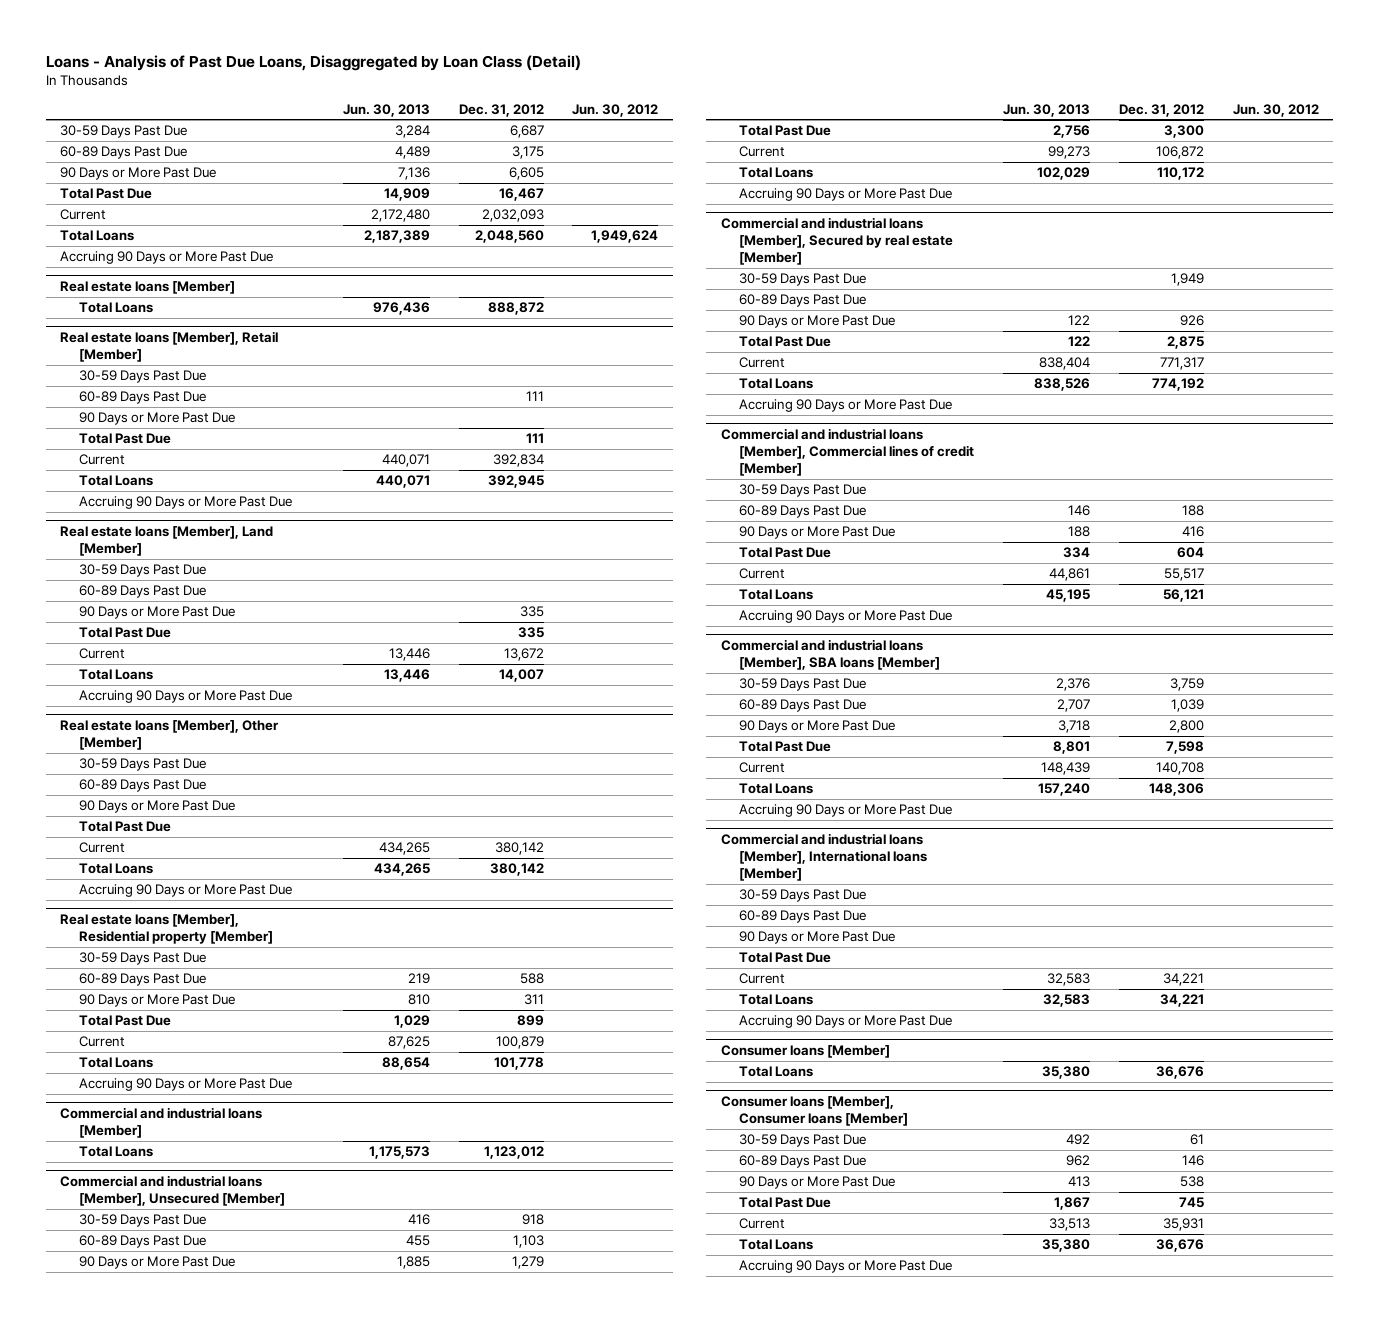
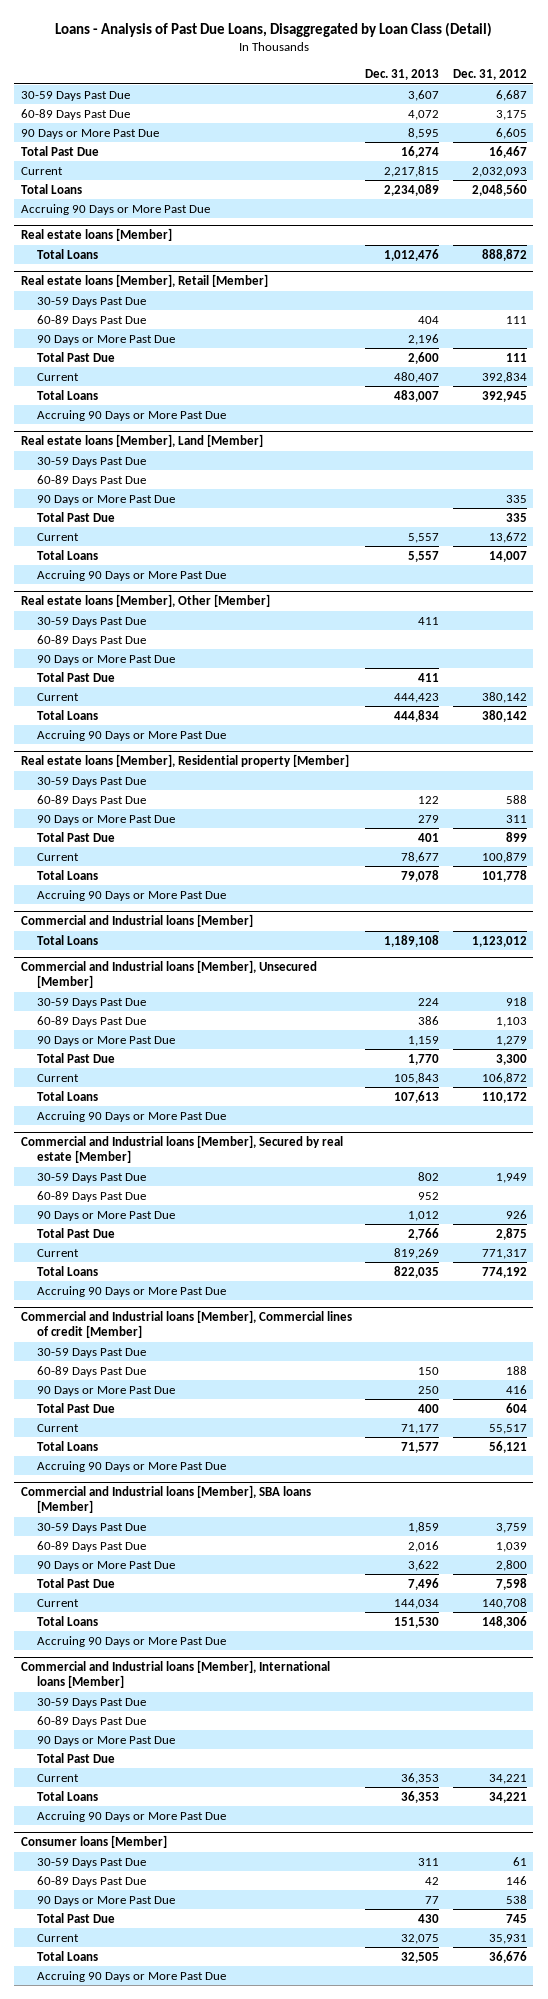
[342,103,430,117] Jun. 30, 2013 -> none
[572,103,659,117] Jun. 30, 2012 -> none
none -> [365,68,440,80] Dec. 31, 2013
[60,1106,263,1139] Commercial and industrial loans [Member] -> [21,914,254,928] Commercial and Industrial loans [Member]
[60,1174,285,1207] Commercial and industrial loans [Member], Unsecured [Member] -> [21,960,318,989] Commercial and Industrial loans [Member], Unsecured [Member]
[720,216,954,266] Commercial and industrial loans [Member], Secured by real estate [Member] -> [21,1135,344,1164] Commercial and Industrial loans [Member], Secured by real estate [Member]
[720,427,975,477] Commercial and industrial loans [Member], Commercial lines of credit [Member] -> [21,1310,353,1339] Commercial and Industrial loans [Member], Commercial lines of credit [Member]
[720,638,941,671] Commercial and industrial loans [Member], SBA loans [Member] -> [21,1485,312,1514] Commercial and Industrial loans [Member], SBA loans [Member]
[720,832,928,882] Commercial and industrial loans [Member], International loans [Member] -> [21,1660,331,1689] Commercial and Industrial loans [Member], International loans [Member]
[739,1066,814,1078] Total Loans -> none
[720,1095,909,1127] Consumer loans [Member], Consumer loans [Member] -> none

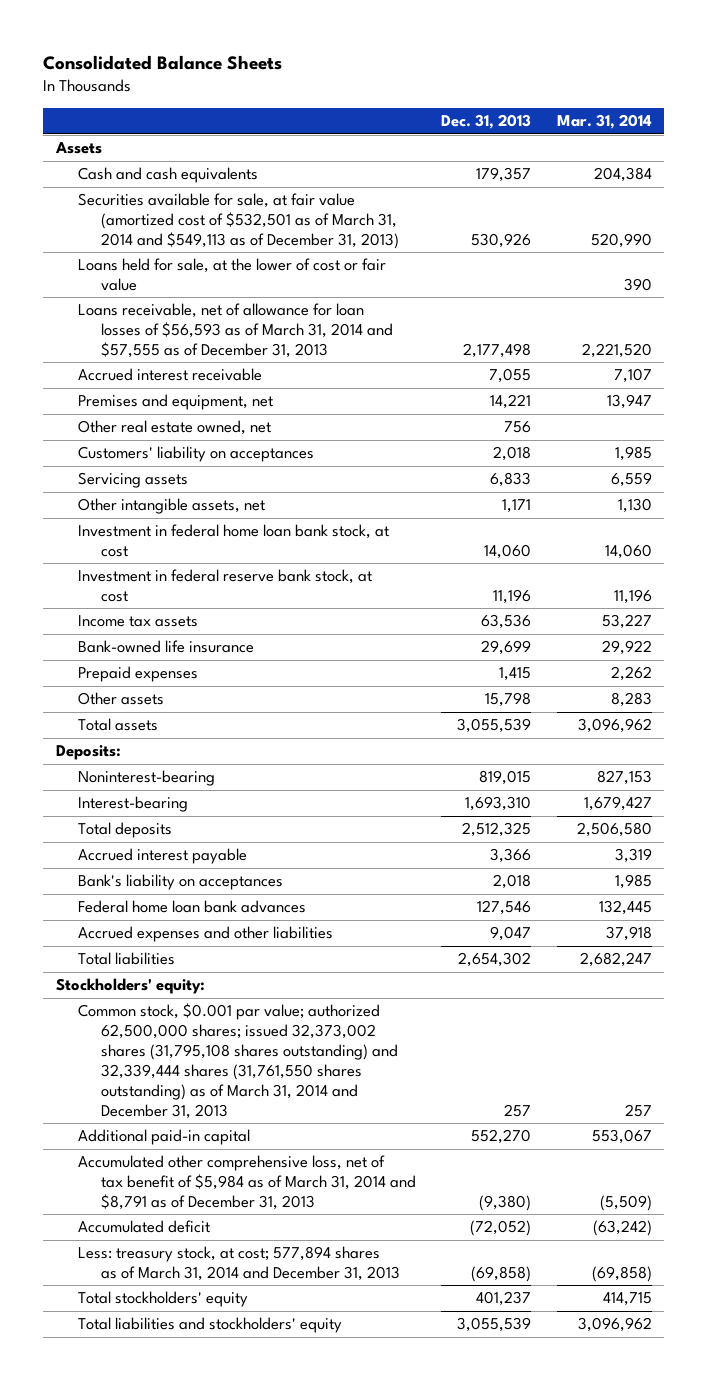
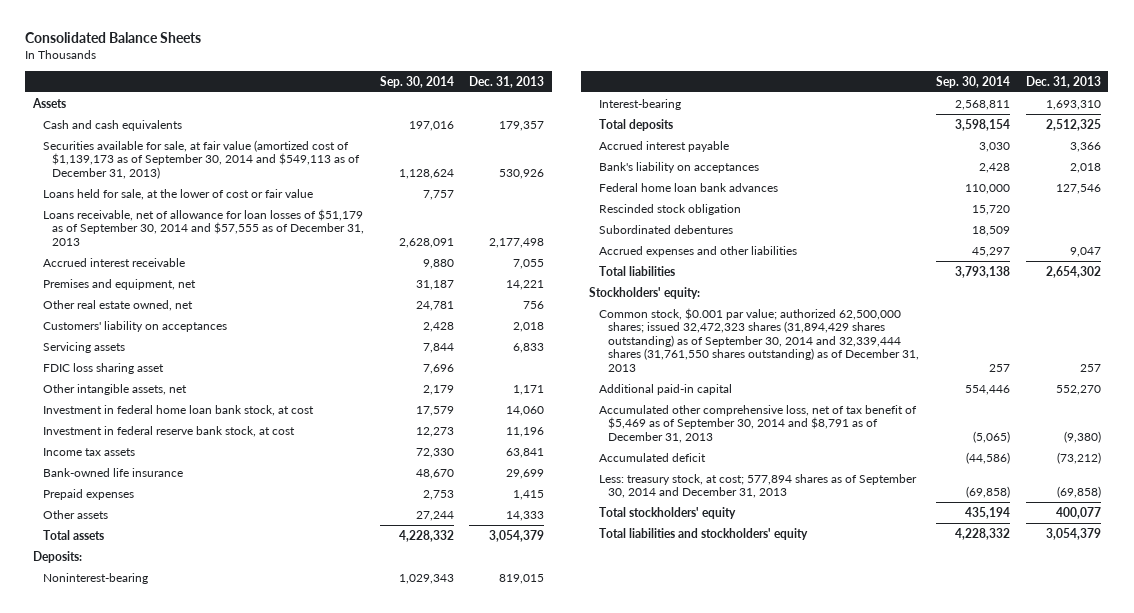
[556,114,652,130] Mar. 31, 2014 -> none
none -> [379,75,454,88] Sep. 30, 2014
[78,193,399,250] Securities available for sale, at fair value (amortized cost of $532,501 as of March 31, 2014 and $549,113 as of December 31, 2013) -> [42,139,361,179] Securities available for sale, at fair value (amortized cost of $1,139,173 as of September 30, 2014 and $549,113 as of December 31, 2013)
[78,303,393,359] Loans receivable, net of allowance for loan losses of $56,593 as of March 31, 2014 and $57,555 as of December 31, 2013 -> [42,208,365,246] Loans receivable, net of allowance for loan losses of $51,179 as of September 30, 2014 and $57,555 as of December 31, 2013
none -> [42,362,164,374] FDIC loss sharing asset
[481,614,532,630] 63,536 -> [506,447,545,458] 63,841
[485,692,532,708] 15,798 -> [506,510,545,521] 14,333
[457,718,532,734] 3,055,539 -> [489,529,545,542] 3,054,379
none -> [598,203,741,215] Rescinded stock obligation
none -> [598,224,733,234] Subordinated debentures
[78,1003,398,1120] Common stock, $0.001 par value; authorized 62,500,000 shares; issued 32,373,002 shares (31,795,108 shares outstanding) and 32,339,444 shares (31,761,550 shares outstanding) as of March 31, 2014 and December 31, 2013 -> [598,307,920,372] Common stock, $0.001 par value; authorized 62,500,000 shares; issued 32,472,323 shares (31,894,429 shares outstanding) as of September 30, 2014 and 32,339,444 shares (31,761,550 shares outstanding) as of December 31, 2013
[78,1155,416,1211] Accumulated other comprehensive loss, net of tax benefit of $5,984 as of March 31, 2014 and $8,791 as of December 31, 2013 -> [598,404,917,443] Accumulated other comprehensive loss, net of tax benefit of $5,469 as of September 30, 2014 and $8,791 as of December 31, 2013
[470,1220,532,1237] (72,052) -> [1056,451,1101,464] (73,212)
[78,1246,400,1282] Less: treasury stock, at cost; 577,894 shares as of March 31, 2014 and December 31, 2013 -> [598,473,917,499] Less: treasury stock, at cost; 577,894 shares as of September 30, 2014 and December 31, 2013
[476,1291,532,1307] 401,237 -> [1055,506,1101,519] 400,077
[457,1317,532,1333] 3,055,539 -> [1045,527,1101,540] 3,054,379

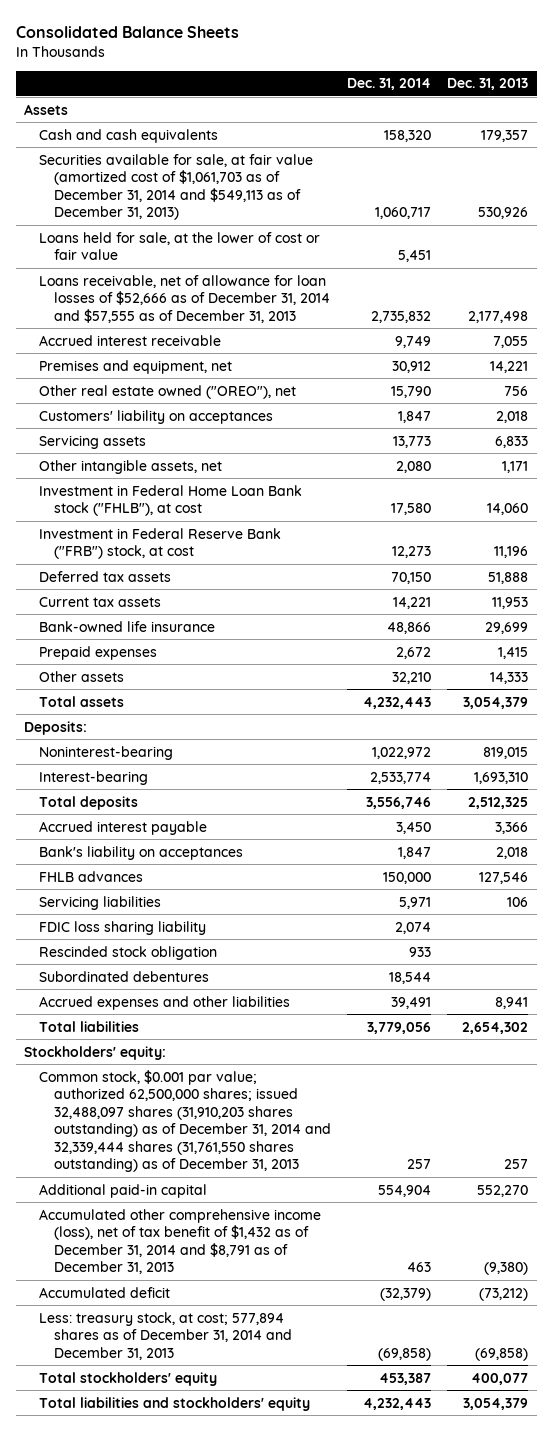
[379,75,454,88] Sep. 30, 2014 -> none
none -> [346,78,431,91] Dec. 31, 2014
[42,139,361,179] Securities available for sale, at fair value (amortized cost of $1,139,173 as of September 30, 2014 and $549,113 as of December 31, 2013) -> [38,153,313,221] Securities available for sale, at fair value (amortized cost of $1,061,703 as of December 31, 2014 and $549,113 as of December 31, 2013)
[42,208,365,246] Loans receivable, net of allowance for loan losses of $51,179 as of September 30, 2014 and $57,555 as of December 31, 2013 -> [38,274,330,323] Loans receivable, net of allowance for loan losses of $52,666 as of December 31, 2014 and $57,555 as of December 31, 2013
[42,299,193,311] Other real estate owned, net -> [38,384,296,399] Other real estate owned ("OREO"), net
[42,362,164,374] FDIC loss sharing asset -> none
[42,404,314,416] Investment in federal home loan bank stock, at cost -> [38,484,302,517] Investment in Federal Home Loan Bank stock ("FHLB"), at cost
[42,425,295,437] Investment in federal reserve bank stock, at cost -> [38,527,281,560] Investment in Federal Reserve Bank ("FRB") stock, at cost
none -> [38,570,171,582] Deferred tax assets
[42,447,135,456] Income tax assets -> [38,596,161,607] Current tax assets
[506,447,545,458] 63,841 -> [492,596,529,609] 11,953
[598,182,778,192] Federal home loan bank advances -> [38,870,143,882] FHLB advances
none -> [38,895,161,910] Servicing liabilities
none -> [38,920,206,935] FDIC loss sharing liability
[1069,246,1101,257] 9,047 -> [495,996,529,1009] 8,941
[598,307,920,372] Common stock, $0.001 par value; authorized 62,500,000 shares; issued 32,472,323 shares (31,894,429 shares outstanding) as of September 30, 2014 and 32,339,444 shares (31,761,550 shares outstanding) as of December 31, 2013 -> [38,1069,331,1173] Common stock, $0.001 par value; authorized 62,500,000 shares; issued 32,488,097 shares (31,910,203 shares outstanding) as of December 31, 2014 and 32,339,444 shares (31,761,550 shares outstanding) as of December 31, 2013
[598,404,917,443] Accumulated other comprehensive loss, net of tax benefit of $5,469 as of September 30, 2014 and $8,791 as of December 31, 2013 -> [38,1208,321,1275] Accumulated other comprehensive income (loss), net of tax benefit of $1,432 as of December 31, 2014 and $8,791 as of December 31, 2013
[598,473,917,499] Less: treasury stock, at cost; 577,894 shares as of September 30, 2014 and December 31, 2013 -> [38,1311,292,1360] Less: treasury stock, at cost; 577,894 shares as of December 31, 2014 and December 31, 2013

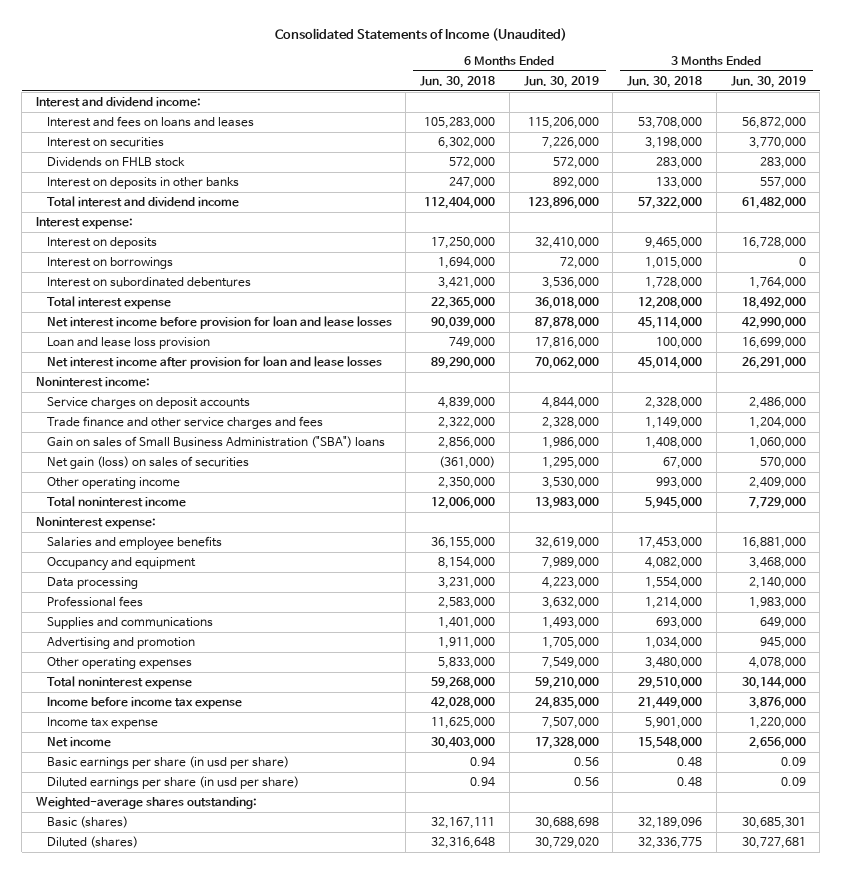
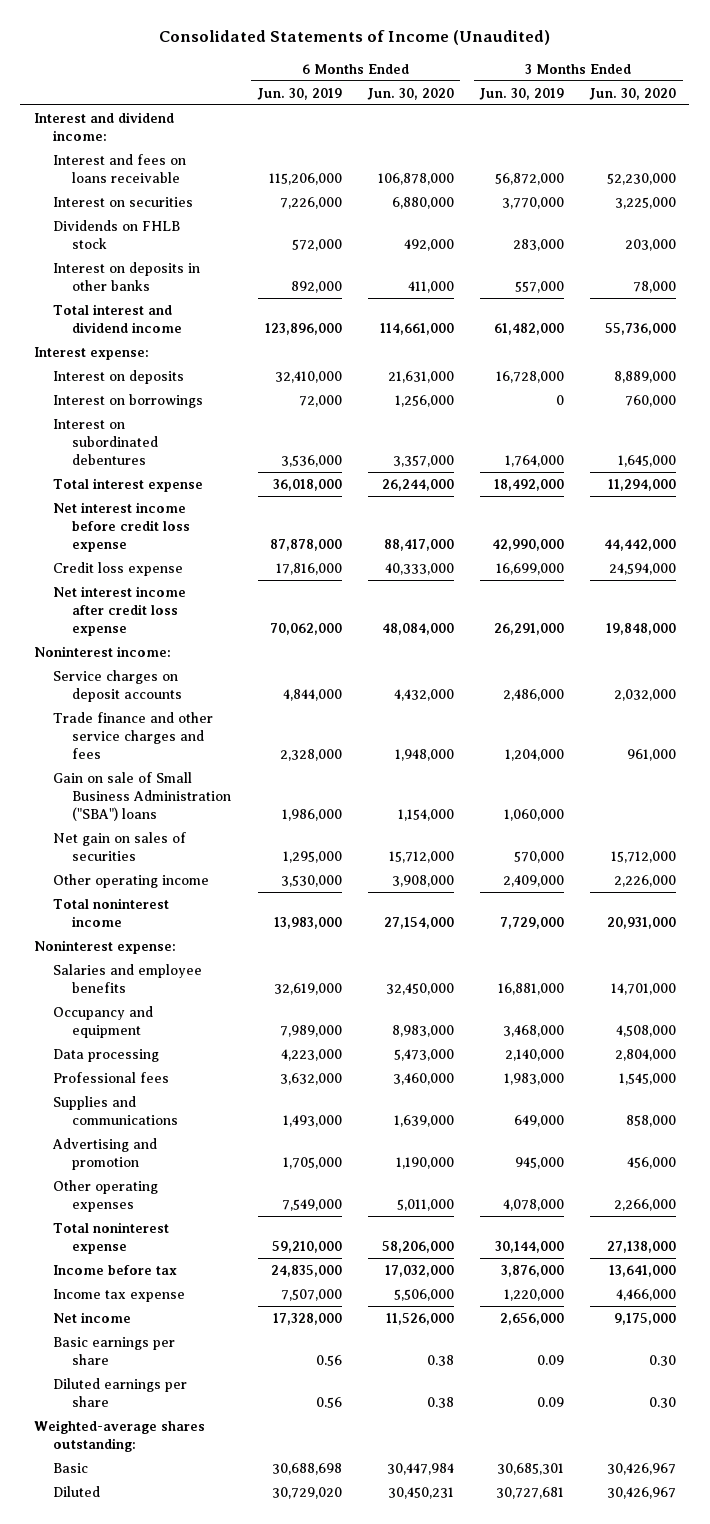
[420,75,496,88] Jun. 30, 2018 -> none
[627,75,703,88] Jun. 30, 2018 -> none
none -> [366,87,454,100] Jun. 30, 2020
none -> [589,87,677,100] Jun. 30, 2020
[46,116,254,128] Interest and fees on loans and leases -> [52,153,186,184] Interest and fees on loans receivable
[46,316,392,330] Net interest income before provision for loan and lease losses -> [52,501,191,553] Net interest income before credit loss expense
[46,337,210,350] Loan and lease loss provision -> [52,561,183,576] Credit loss expense
[46,356,382,370] Net interest income after provision for loan and lease losses -> [52,585,186,637] Net interest income after credit loss expense
[46,436,385,449] Gain on sales of Small Business Administration ("SBA") loans -> [52,771,232,822] Gain on sale of Small Business Administration ("SBA") loans
[46,456,249,470] Net gain (loss) on sales of securities -> [52,831,186,862] Net gain on sales of securities
[46,697,242,710] Income before income tax expense -> [52,1264,177,1275] Income before tax
[46,756,289,770] Basic earnings per share (in usd per share) -> [52,1336,175,1366] Basic earnings per share
[46,776,299,790] Diluted earnings per share (in usd per share) -> [52,1377,187,1408] Diluted earnings per share
[46,816,128,829] Basic (shares) -> [52,1462,88,1473] Basic
[46,836,138,849] Diluted (shares) -> [52,1485,100,1497] Diluted

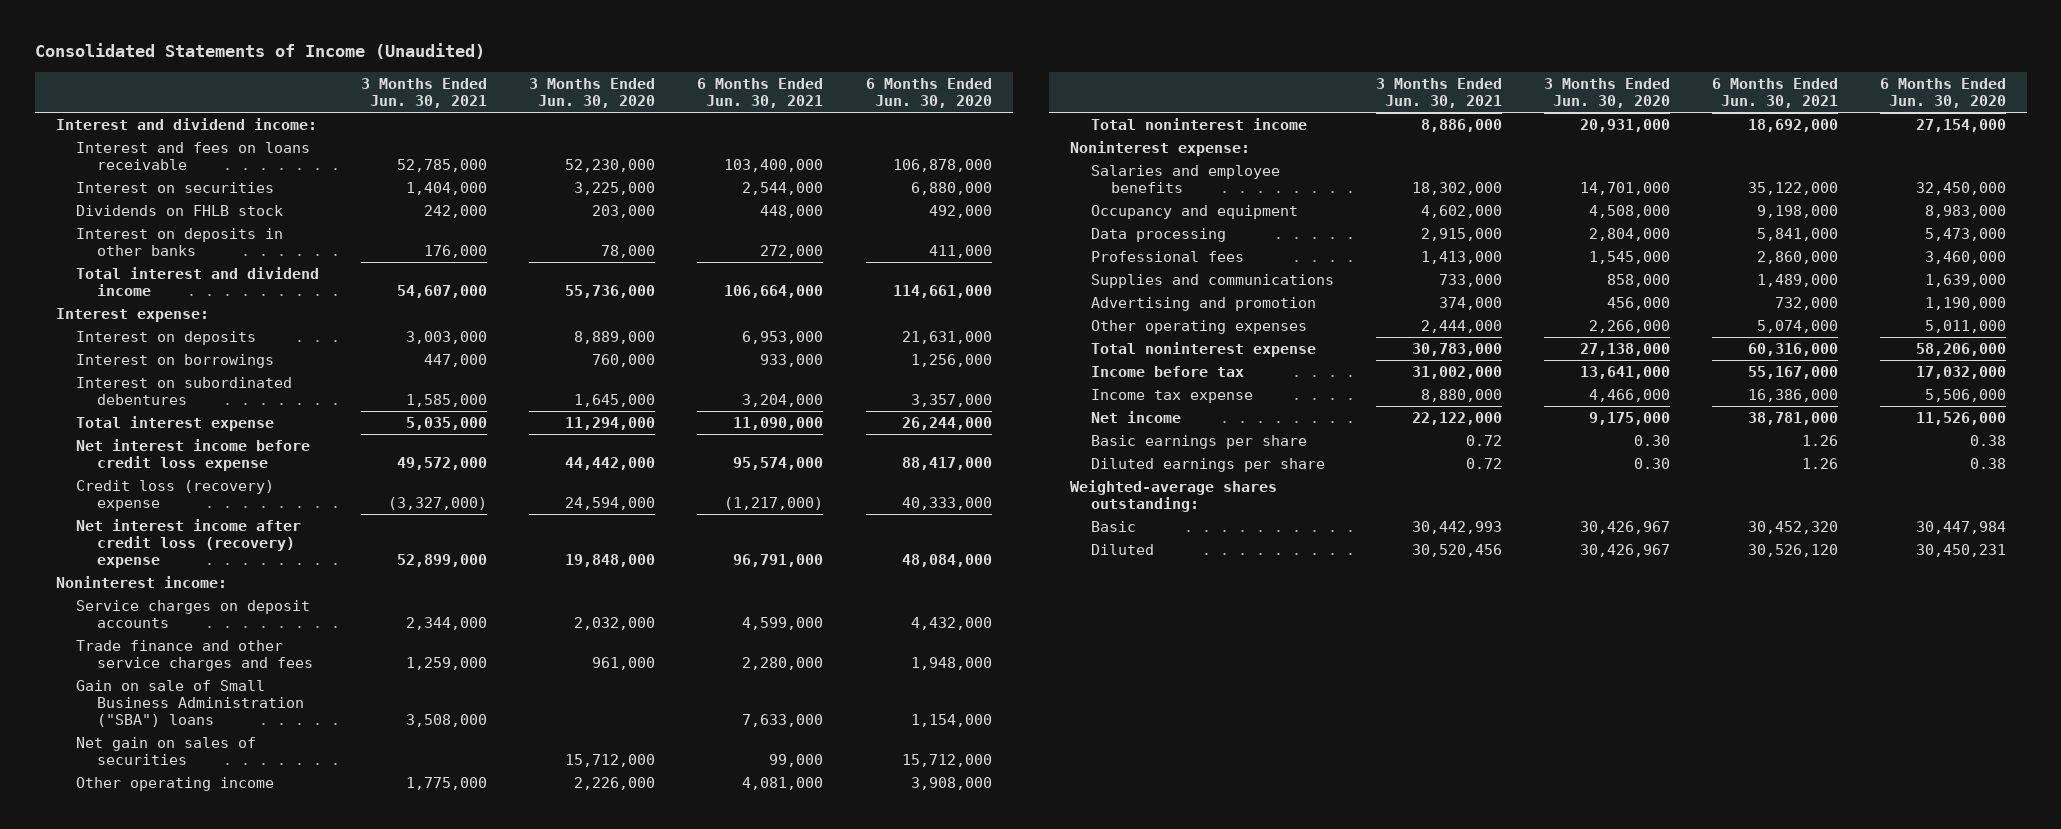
[256,87,342,100] Jun. 30, 2019 -> none
[479,87,565,100] Jun. 30, 2019 -> none
none -> [361,77,488,108] 3 Months Ended Jun. 30, 2021
none -> [697,77,824,108] 6 Months Ended Jun. 30, 2021
[52,561,183,576] Credit loss expense -> [76,480,275,511] Credit loss (recovery) expense
[52,585,186,637] Net interest income after credit loss expense -> [76,519,302,568] Net interest income after credit loss (recovery) expense

